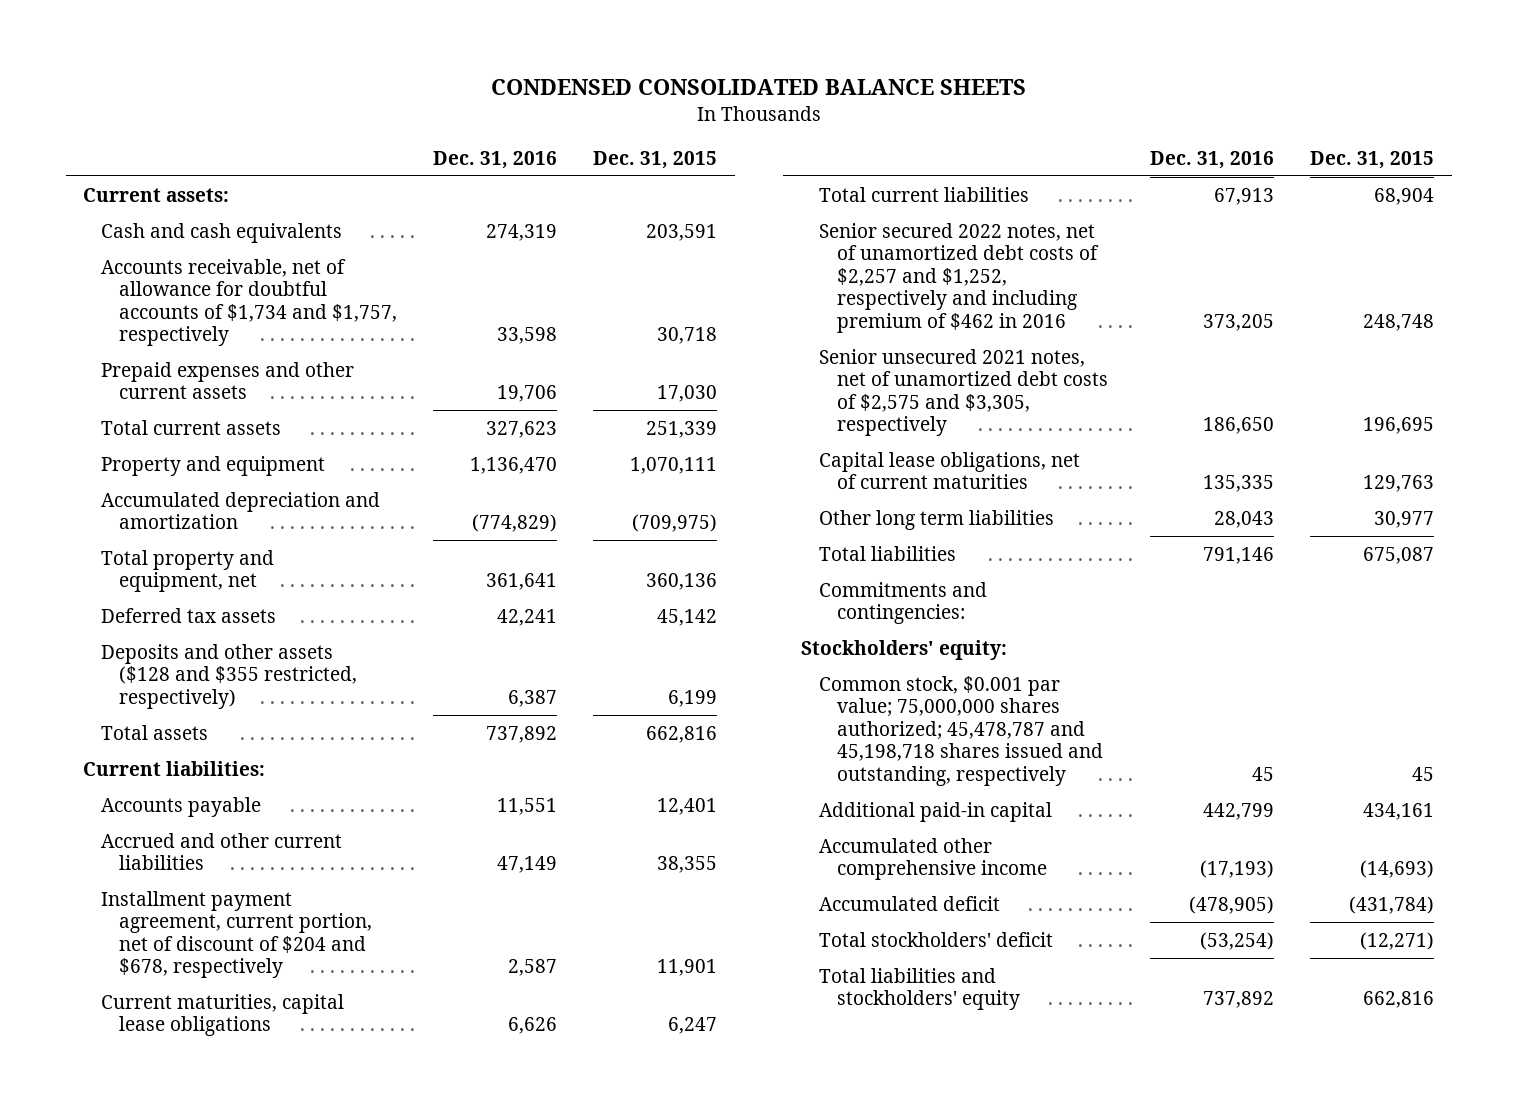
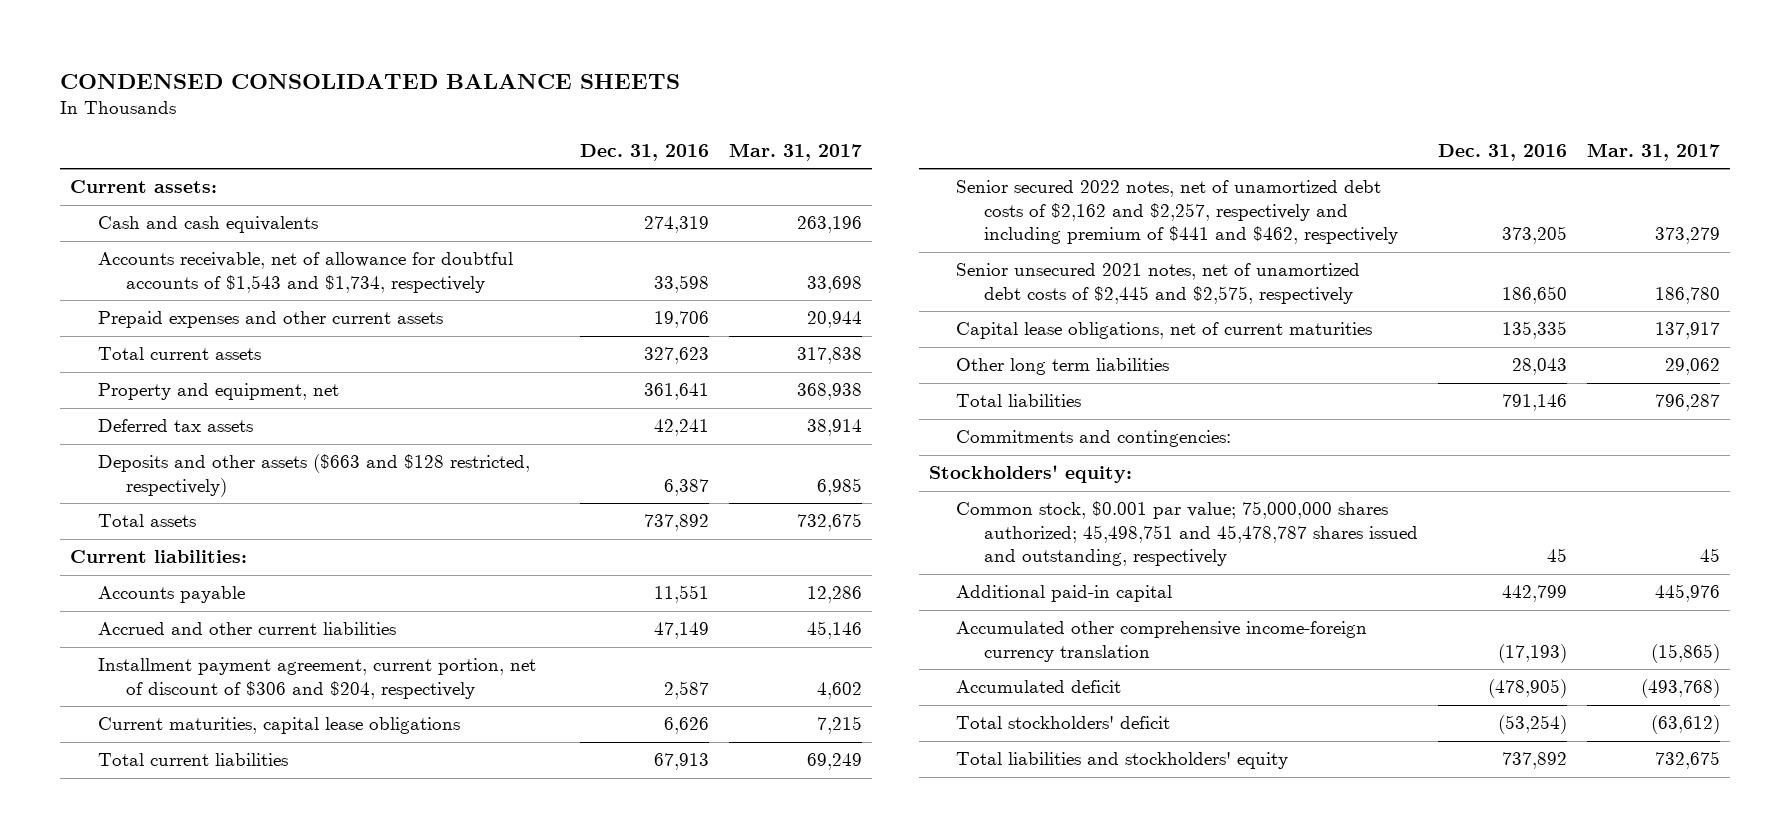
[593,150,718,169] Dec. 31, 2015 -> none
none -> [729,143,863,162] Mar. 31, 2017
[101,258,398,347] Accounts receivable, net of allowance for doubtful accounts of $1,734 and $1,757, respectively -> [97,252,513,293] Accounts receivable, net of allowance for doubtful accounts of $1,543 and $1,734, respectively
[101,455,326,476] Property and equipment -> none
[101,491,381,530] Accumulated depreciation and amortization -> none
[101,549,275,593] Total property and equipment, net -> [97,383,339,401] Property and equipment, net
[101,643,358,709] Deposits and other assets ($128 and $355 restricted, respectively) -> [97,454,530,497] Deposits and other assets ($663 and $128 restricted, respectively)
[101,890,373,979] Installment payment agreement, current portion, net of discount of $204 and $678, respectively -> [97,658,536,699] Installment payment agreement, current portion, net of discount of $306 and $204, respectively
[818,222,1099,333] Senior secured 2022 notes, net of unamortized debt costs of $2,257 and $1,252, respectively and including premium of $462 in 2016 -> [956,180,1398,245] Senior secured 2022 notes, net of unamortized debt costs of $2,162 and $2,257, respectively and including premium of $441 and $462, respectively
[818,348,1108,437] Senior unsecured 2021 notes, net of unamortized debt costs of $2,575 and $3,305, respectively -> [956,263,1361,304] Senior unsecured 2021 notes, net of unamortized debt costs of $2,445 and $2,575, respectively
[818,675,1103,786] Common stock, $0.001 par value; 75,000,000 shares authorized; 45,478,787 and 45,198,718 shares issued and outstanding, respectively -> [956,501,1418,567] Common stock, $0.001 par value; 75,000,000 shares authorized; 45,498,751 and 45,478,787 shares issued and outstanding, respectively
[818,837,1047,881] Accumulated other comprehensive income -> [956,621,1368,662] Accumulated other comprehensive income-foreign currency translation

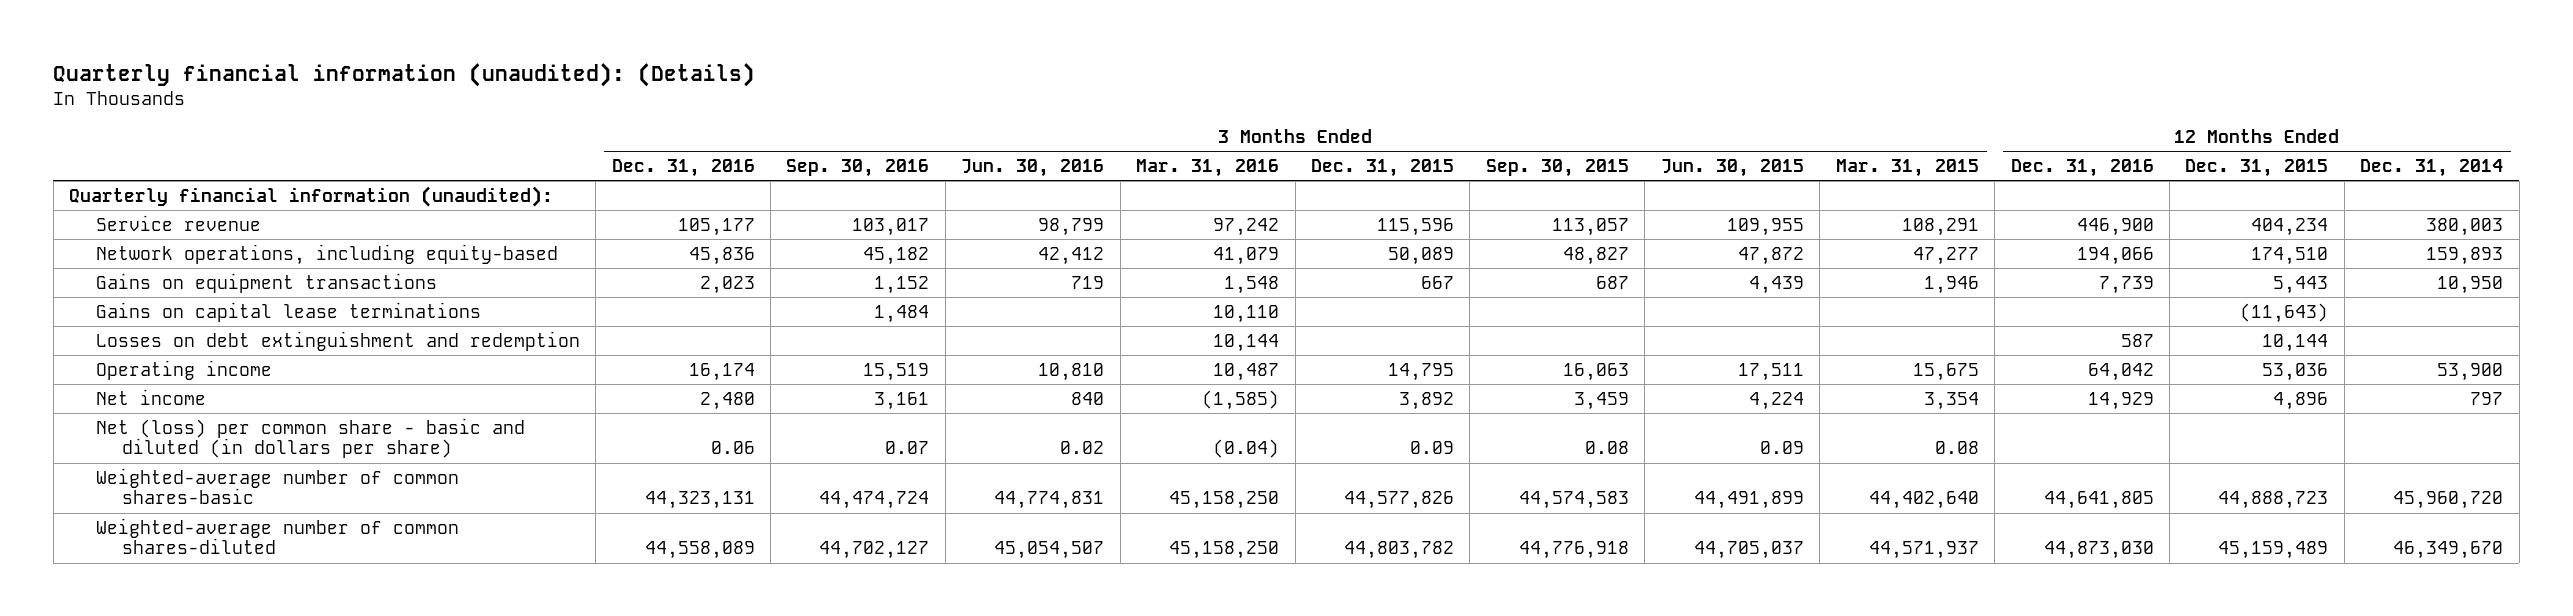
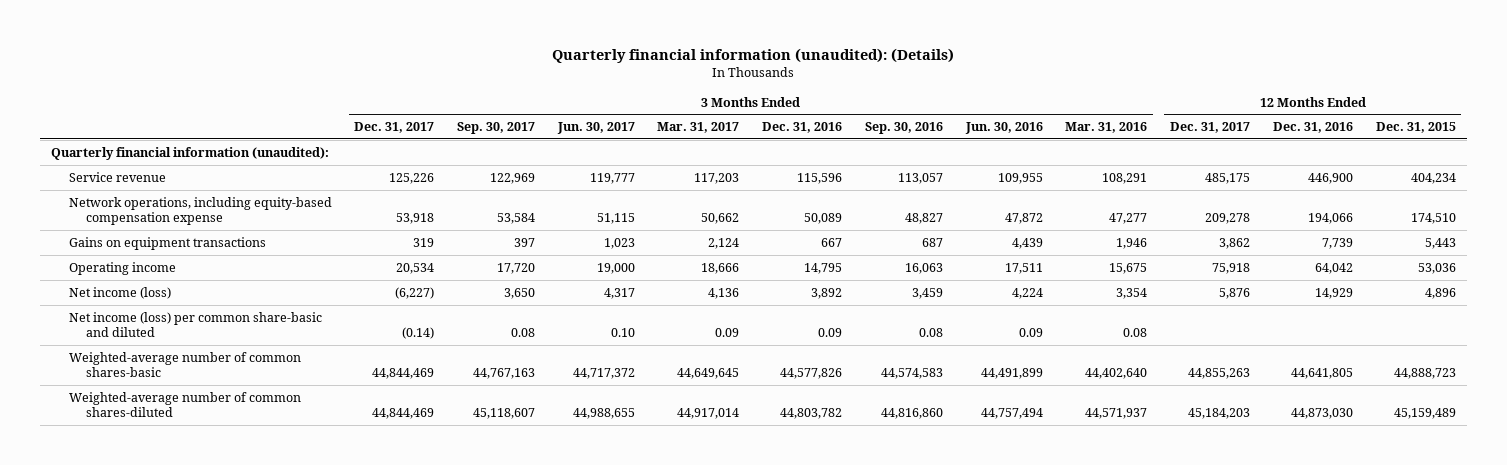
[1311,159,1455,178] Dec. 31, 2015 -> none
[1485,159,1629,178] Sep. 30, 2015 -> none
[1660,159,1804,178] Jun. 30, 2015 -> none
[1835,159,1979,178] Mar. 31, 2015 -> none
[2360,159,2504,178] Dec. 31, 2014 -> none
none -> [354,122,435,134] Dec. 31, 2017
none -> [457,122,536,135] Sep. 30, 2017
none -> [556,122,635,135] Jun. 30, 2017
none -> [657,122,740,134] Mar. 31, 2017
none -> [1170,122,1251,134] Dec. 31, 2017
[95,301,481,322] Gains on capital lease terminations -> none
[95,330,580,351] Losses on debt extinguishment and redemption -> none
[677,217,755,236] 105,177 -> [797,172,843,184] 115,596
[852,217,930,236] 103,017 -> [897,172,943,184] 113,057
[1038,217,1105,236] 98,799 -> [997,172,1043,184] 109,955
[1213,217,1280,236] 97,242 -> [1102,172,1148,184] 108,291
[95,243,558,265] Network operations, including equity-based -> [68,196,332,226] Network operations, including equity-based compensation expense
[688,246,755,265] 45,836 -> [804,213,843,225] 50,089
[863,246,930,265] 45,182 -> [904,213,943,225] 48,827
[1038,246,1105,265] 42,412 -> [1004,213,1043,225] 47,872
[1213,246,1280,265] 41,079 -> [1109,213,1148,225] 47,277
[699,275,755,294] 2,023 -> [821,237,843,247] 667
[874,275,930,294] 1,152 -> [921,237,943,247] 687
[1071,275,1105,289] 719 -> [1011,237,1043,249] 4,439
[1224,275,1280,294] 1,548 -> [1116,237,1148,249] 1,946
[688,362,755,381] 16,174 -> [804,262,843,274] 14,795
[863,362,930,381] 15,519 -> [904,262,943,274] 16,063
[1038,362,1105,381] 10,810 -> [1004,262,1043,274] 17,511
[1213,362,1280,381] 10,487 -> [1109,262,1148,274] 15,675
[95,388,206,405] Net income -> [68,286,171,299] Net income (loss)
[699,391,755,410] 2,480 -> [811,287,843,299] 3,892
[874,391,930,410] 3,161 -> [911,287,943,299] 3,459
[1071,391,1105,405] 840 -> [1011,287,1043,299] 4,224
[1202,389,1280,410] (1,585) -> [1116,287,1148,299] 3,354
[95,417,525,459] Net (loss) per common share - basic and diluted (in dollars per share) -> [68,311,322,338] Net income (loss) per common share-basic and diluted
[710,441,755,455] 0.06 -> [818,328,843,338] 0.09
[885,441,930,455] 0.07 -> [918,328,943,338] 0.08
[1060,441,1105,455] 0.02 -> [1018,328,1043,338] 0.09
[1213,439,1280,459] (0.04) -> [1123,328,1148,338] 0.08
[644,491,755,510] 44,323,131 -> [780,368,843,380] 44,577,826
[819,491,930,510] 44,474,724 -> [880,368,943,380] 44,574,583
[994,491,1105,510] 44,774,831 -> [980,368,1043,380] 44,491,899
[1169,491,1280,510] 45,158,250 -> [1085,368,1148,380] 44,402,640
[644,541,755,560] 44,558,089 -> [780,408,843,420] 44,803,782
[819,541,930,560] 44,702,127 -> [880,408,943,420] 44,816,860
[994,541,1105,560] 45,054,507 -> [980,408,1043,420] 44,757,494
[1169,541,1280,560] 45,158,250 -> [1085,408,1148,420] 44,571,937

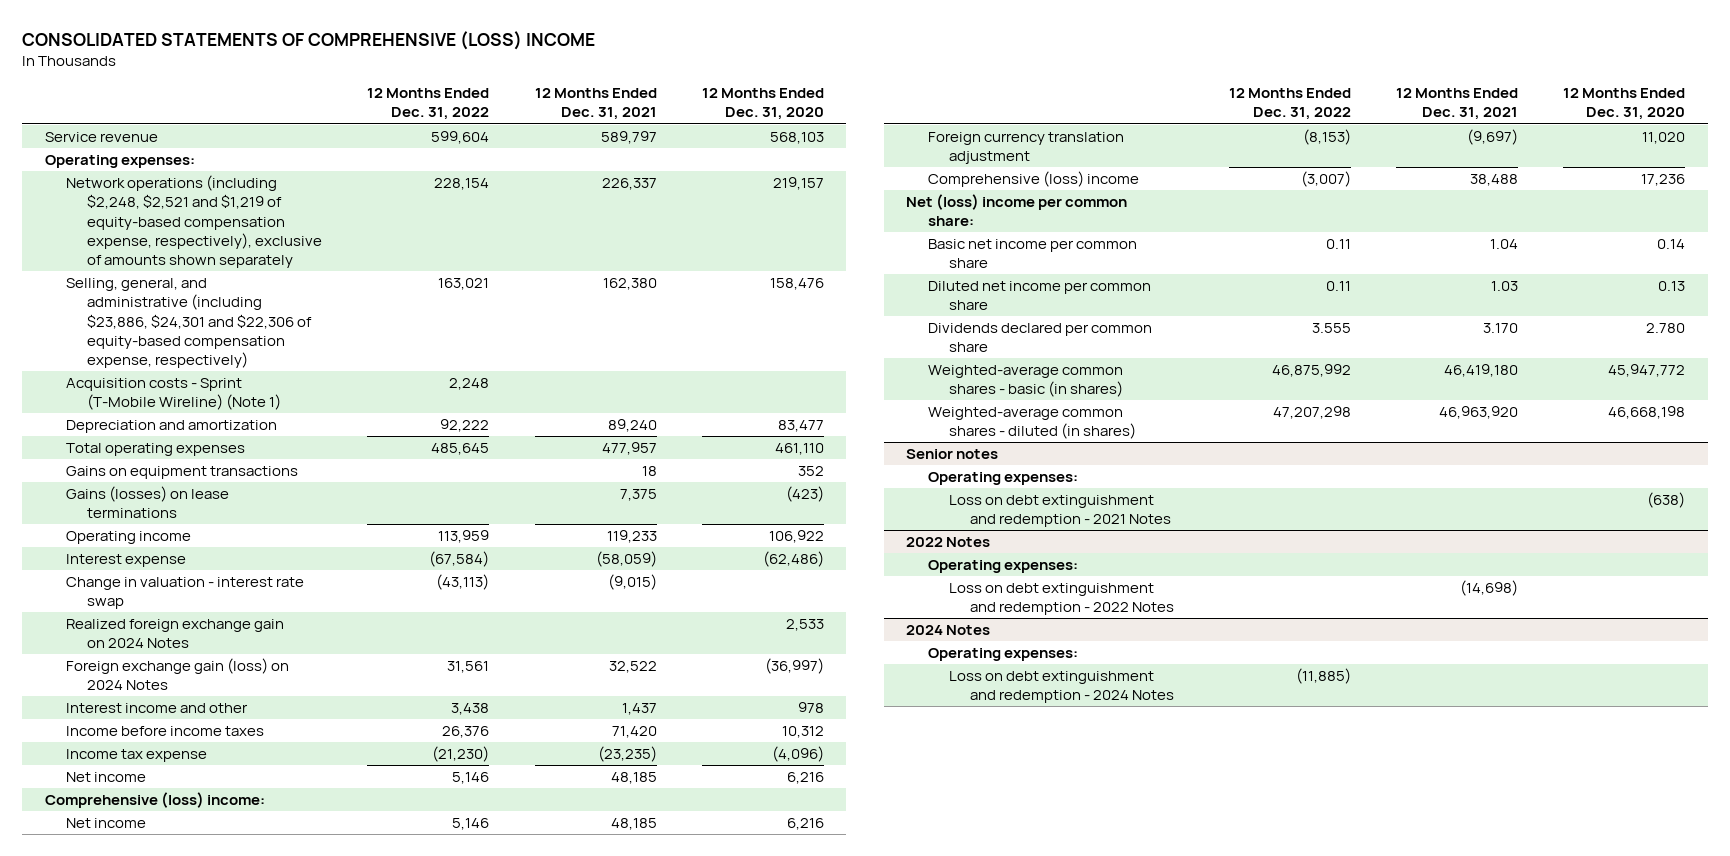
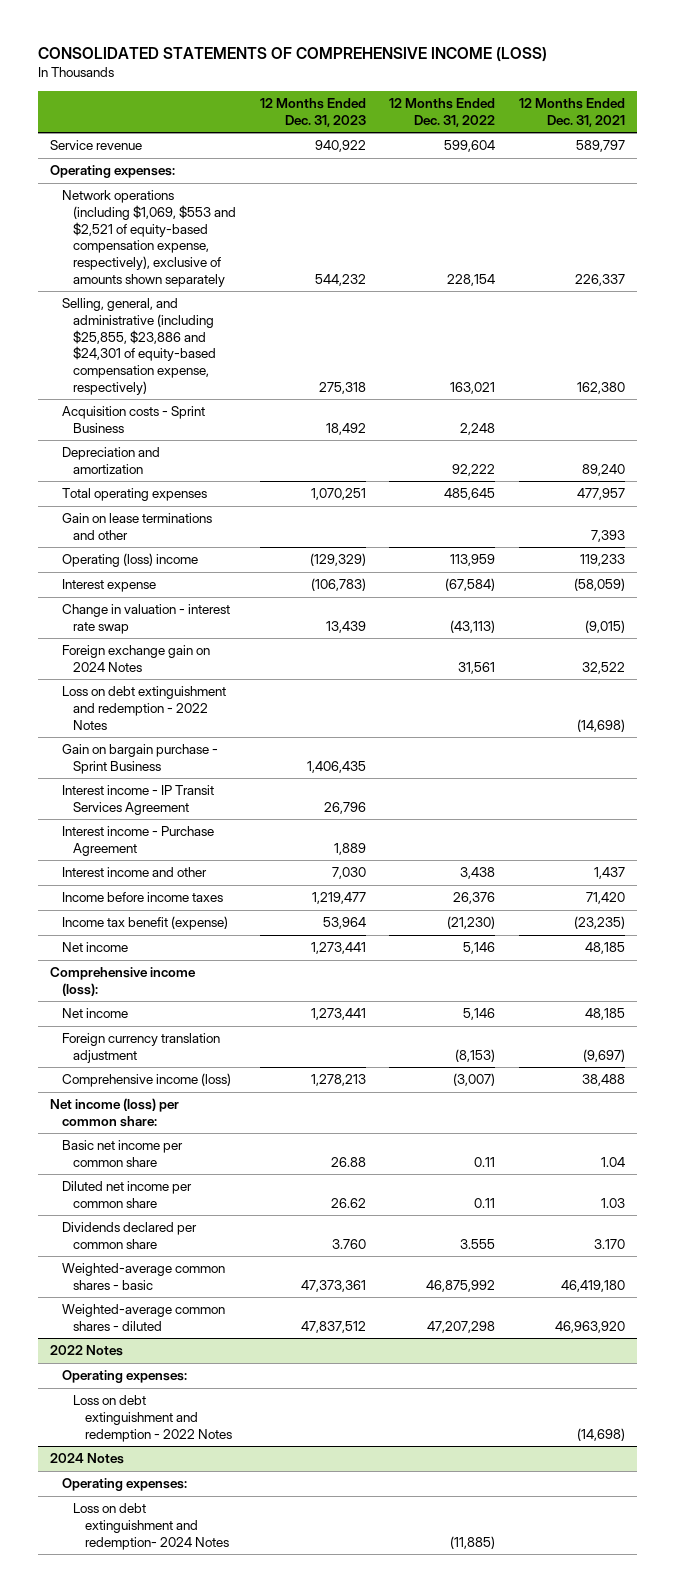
[22,30,596,50] CONSOLIDATED STATEMENTS OF COMPREHENSIVE (LOSS) INCOME -> [38,47,548,63] CONSOLIDATED STATEMENTS OF COMPREHENSIVE INCOME (LOSS)
[701,88,824,121] 12 Months Ended Dec. 31, 2020 -> none
none -> [259,98,366,127] 12 Months Ended Dec. 31, 2023
[66,175,323,269] Network operations (including $2,248, $2,521 and $1,219 of equity-based compensation expense, respectively), exclusive of amounts shown separately -> [61,190,237,287] Network operations (including $1,069, $553 and $2,521 of equity-based compensation expense, respectively), exclusive of amounts shown separately
[66,278,313,369] Selling, general, and administrative (including $23,886, $24,301 and $22,306 of equity-based compensation expense, respectively) -> [61,298,217,395] Selling, general, and administrative (including $25,855, $23,886 and $24,301 of equity-based compensation expense, respectively)
[66,378,282,411] Acquisition costs - Sprint (T-Mobile Wireline) (Note 1) -> [61,406,205,434] Acquisition costs - Sprint Business
[66,466,299,480] Gains on equipment transactions -> none
[66,486,230,519] Gains (losses) on lease terminations -> [61,513,212,541] Gain on lease terminations and other
[619,489,657,502] 7,375 -> [590,530,625,543] 7,393
[66,531,192,545] Operating income -> [61,553,198,568] Operating (loss) income
[66,619,285,649] Realized foreign exchange gain on 2024 Notes -> none
[66,658,290,691] Foreign exchange gain (loss) on 2024 Notes -> [61,645,210,673] Foreign exchange gain on 2024 Notes
none -> [61,686,226,730] Loss on debt extinguishment and redemption - 2022 Notes
none -> [61,744,218,775] Gain on bargain purchase - Sprint Business
none -> [61,785,214,816] Interest income - IP Transit Services Agreement
none -> [61,826,214,857] Interest income - Purchase Agreement
[66,749,208,763] Income tax expense -> [61,916,228,931] Income tax benefit (expense)
[44,792,265,809] Comprehensive (loss) income: -> [49,967,196,997] Comprehensive income (loss):
[927,171,1139,188] Comprehensive (loss) income -> [61,1073,231,1088] Comprehensive income (loss)
[906,194,1128,227] Net (loss) income per common share: -> [49,1098,179,1128] Net income (loss) per common share:
[906,449,999,460] Senior notes -> none
[927,472,1078,486] Operating expenses: -> none
[948,495,1172,528] Loss on debt extinguishment and redemption - 2021 Notes -> none
[927,365,1123,398] Weighted-average common shares - basic (in shares) -> [61,1263,225,1291] Weighted-average common shares - basic
[927,407,1136,440] Weighted-average common shares - diluted (in shares) -> [61,1304,225,1332] Weighted-average common shares - diluted
[948,671,1175,704] Loss on debt extinguishment and redemption - 2024 Notes -> [73,1503,229,1550] Loss on debt extinguishment and redemption- 2024 Notes

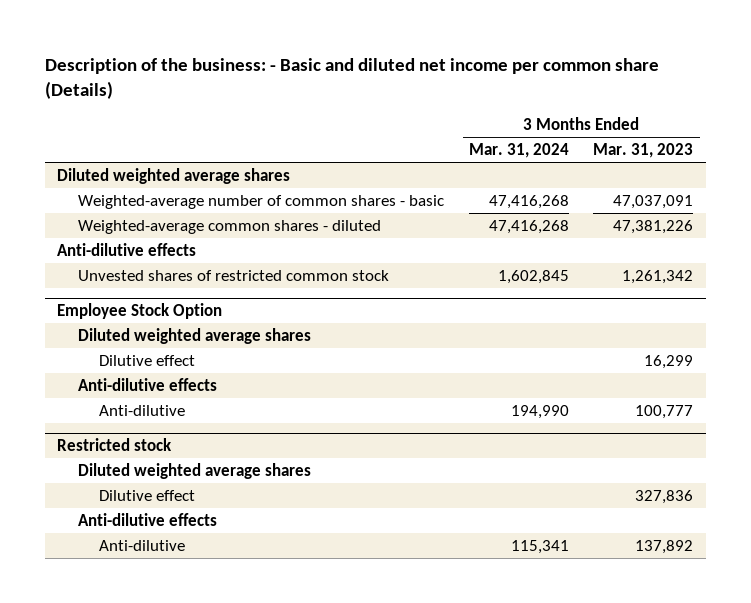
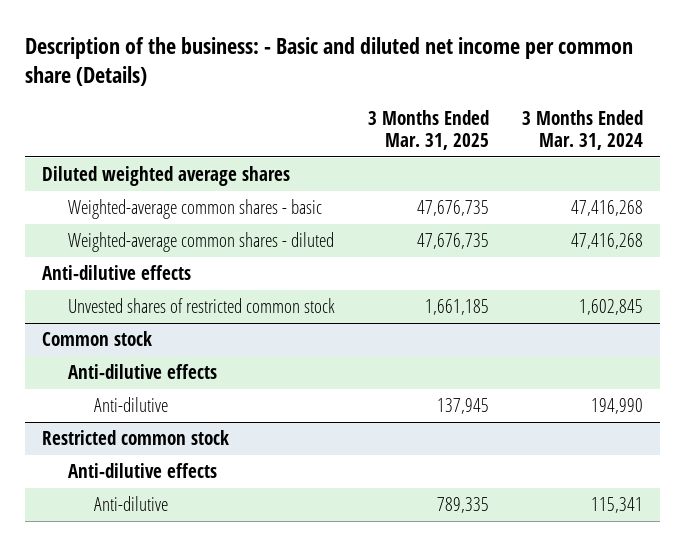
[593,143,694,159] Mar. 31, 2023 -> none
none -> [368,109,490,150] 3 Months Ended Mar. 31, 2025
[78,194,445,209] Weighted-average number of common shares - basic -> [67,199,322,220] Weighted-average common shares - basic
[78,327,312,344] Diluted weighted average shares -> none
[99,354,196,366] Dilutive effect -> none
[57,303,223,320] Employee Stock Option -> [41,331,152,347] Common stock
[78,462,312,479] Diluted weighted average shares -> none
[99,489,196,501] Dilutive effect -> none
[57,438,173,452] Restricted stock -> [41,430,229,446] Restricted common stock

